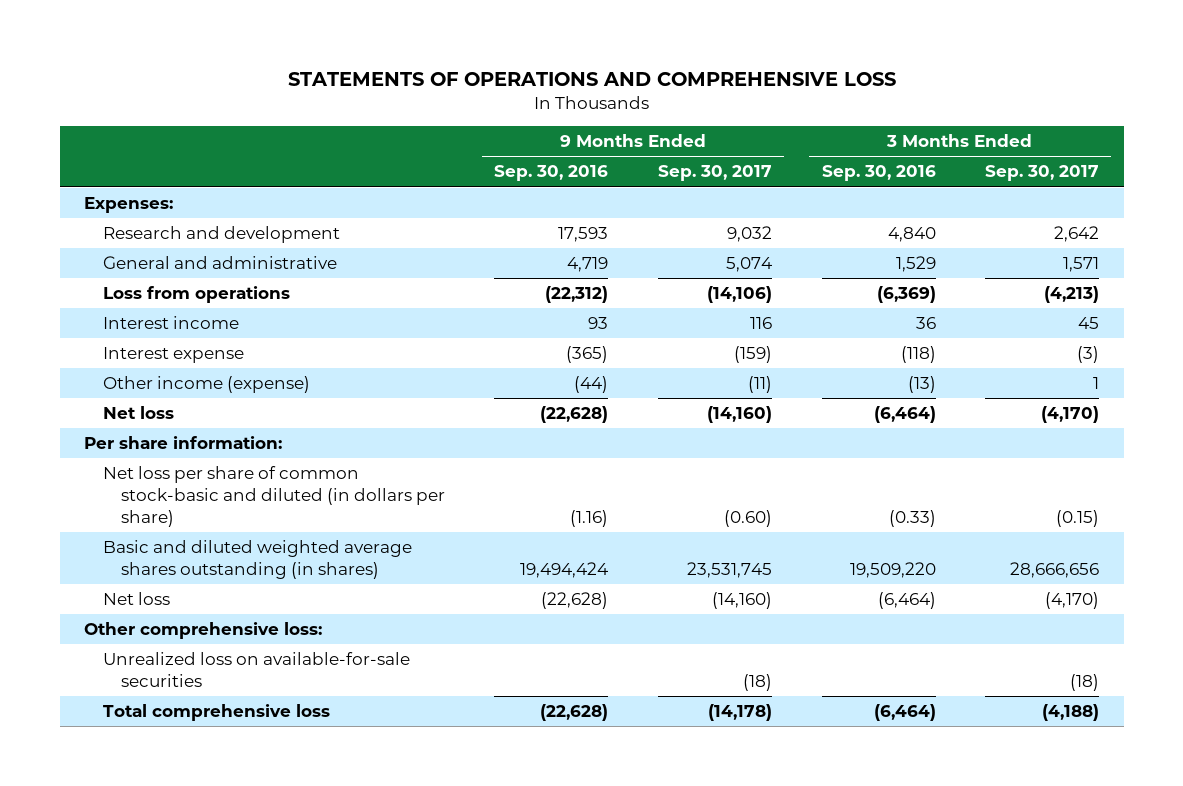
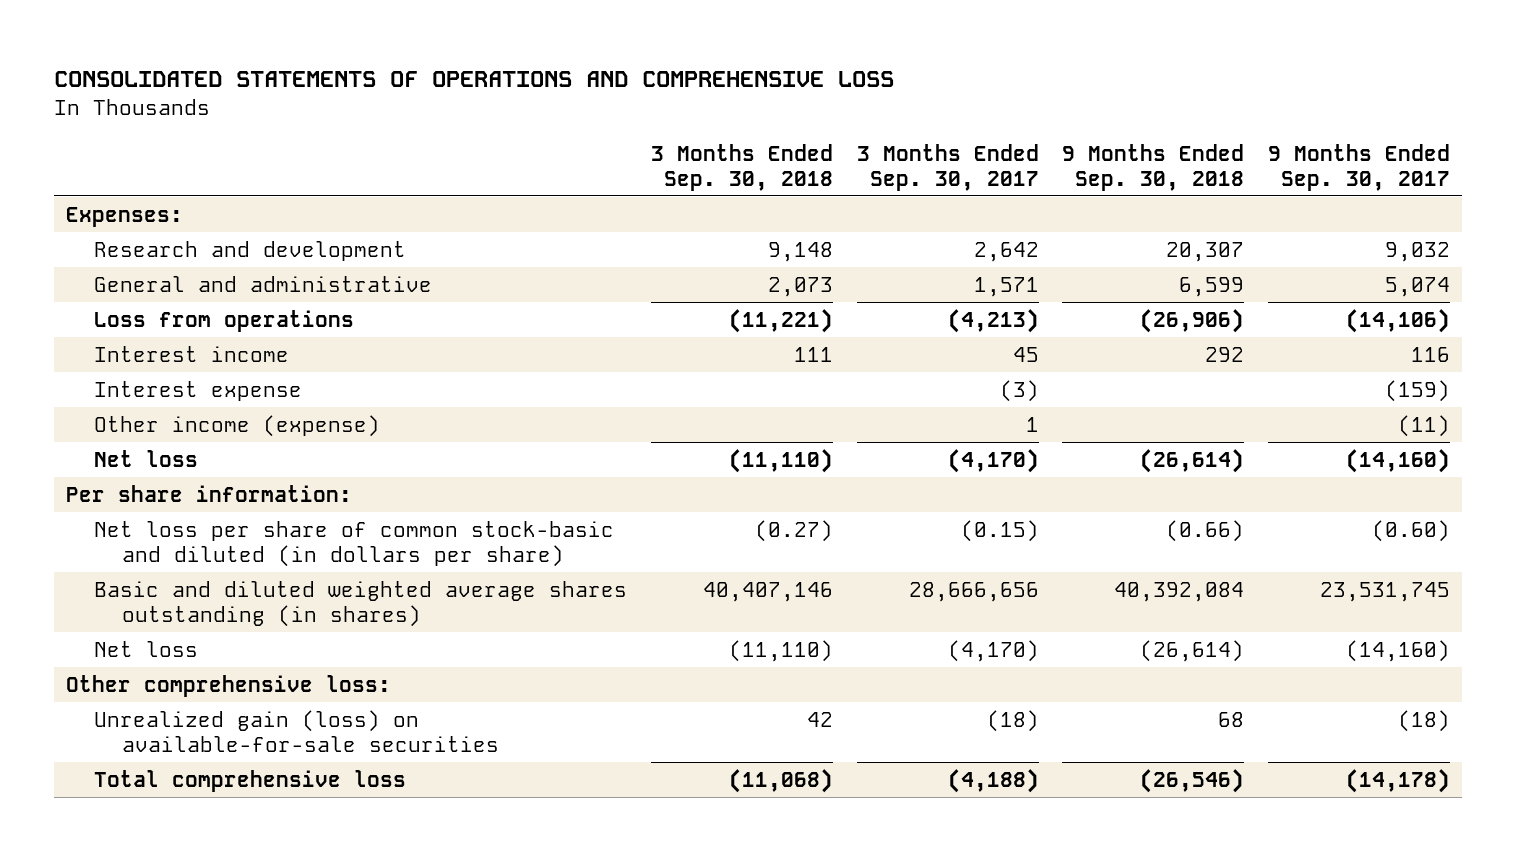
[287,71,896,86] STATEMENTS OF OPERATIONS AND COMPREHENSIVE LOSS -> [53,70,894,87] CONSOLIDATED STATEMENTS OF OPERATIONS AND COMPREHENSIVE LOSS
[494,165,609,182] Sep. 30, 2016 -> none
[821,165,936,182] Sep. 30, 2016 -> none
none -> [650,143,833,191] 3 Months Ended Sep. 30, 2018
none -> [1062,143,1245,191] 9 Months Ended Sep. 30, 2018
[102,652,410,687] Unrealized loss on available-for-sale securities -> [93,709,499,752] Unrealized gain (loss) on available-for-sale securities

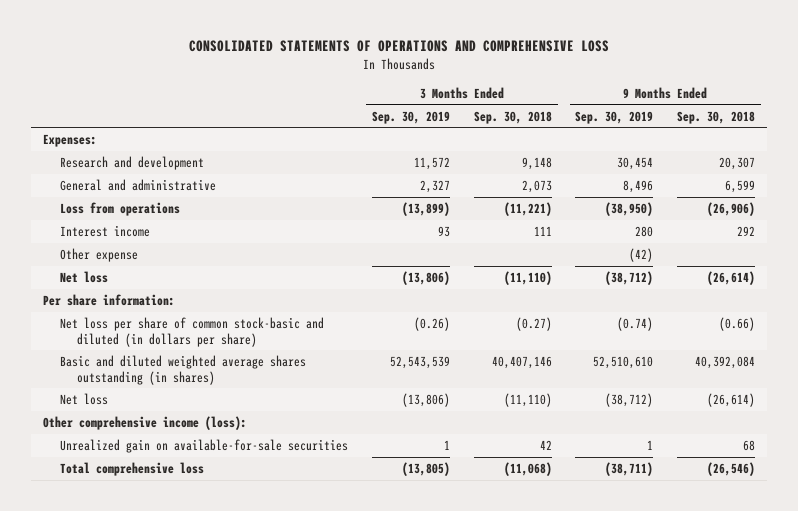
[856,143,1039,191] 3 Months Ended Sep. 30, 2017 -> none
[1268,143,1451,191] 9 Months Ended Sep. 30, 2017 -> none
none -> [371,110,450,124] Sep. 30, 2019
none -> [575,110,654,124] Sep. 30, 2019
[93,380,302,401] Interest expense -> none
[93,414,380,437] Other income (expense) -> [60,247,139,262] Other expense
[65,674,391,697] Other comprehensive loss: -> [42,415,247,430] Other comprehensive income (loss):
[93,709,499,752] Unrealized gain (loss) on available-for-sale securities -> [60,438,349,453] Unrealized gain on available-for-sale securities

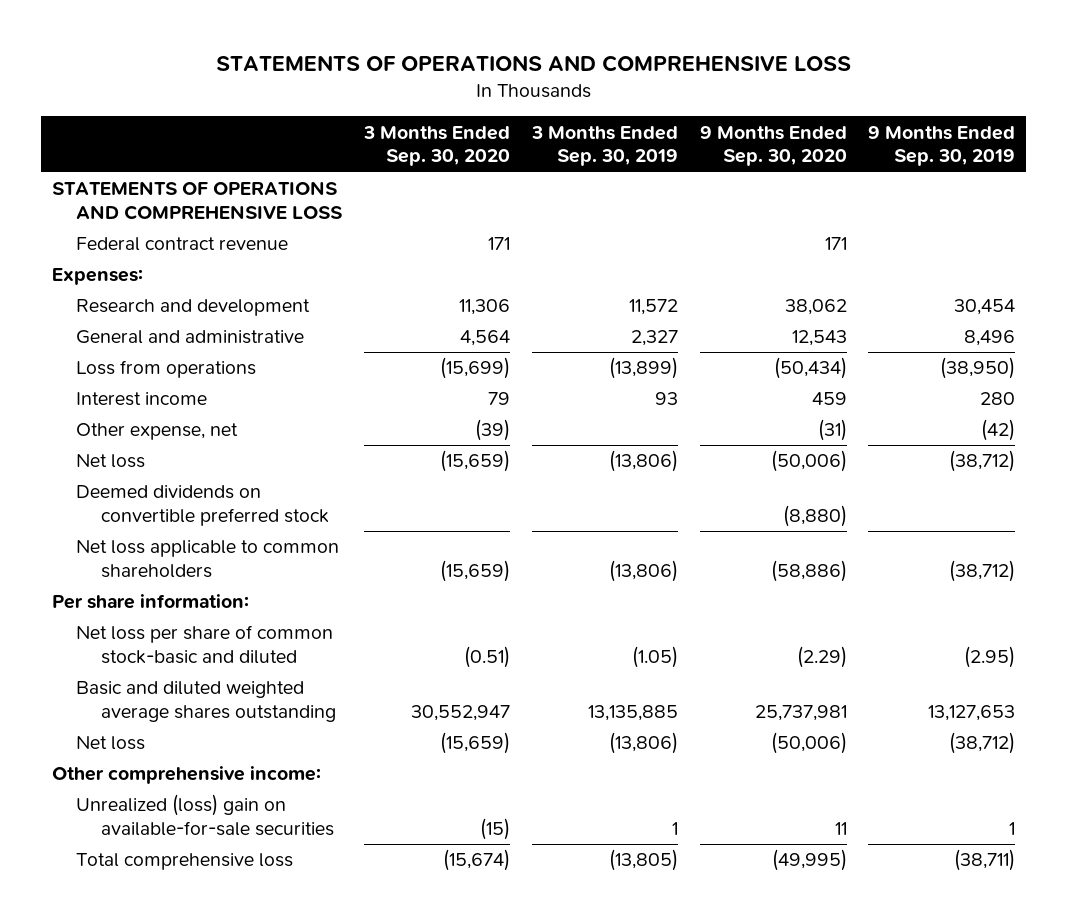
[189,40,610,53] CONSOLIDATED STATEMENTS OF OPERATIONS AND COMPREHENSIVE LOSS -> [215,55,851,73] STATEMENTS OF OPERATIONS AND COMPREHENSIVE LOSS
[473,110,552,124] Sep. 30, 2018 -> none
[677,110,756,124] Sep. 30, 2018 -> none
none -> [363,125,511,167] 3 Months Ended Sep. 30, 2020
none -> [699,125,847,167] 9 Months Ended Sep. 30, 2020
none -> [51,181,343,221] STATEMENTS OF OPERATIONS AND COMPREHENSIVE LOSS
none -> [76,237,289,252] Federal contract revenue
[60,247,139,262] Other expense -> [76,423,239,441] Other expense, net
none -> [76,485,329,527] Deemed dividends on convertible preferred stock
none -> [76,540,340,579] Net loss applicable to common shareholders
[60,316,325,347] Net loss per share of common stock-basic and diluted (in dollars per share) -> [76,625,334,665] Net loss per share of common stock-basic and diluted
[413,316,450,331] (0.26) -> [631,646,678,669] (1.05)
[617,316,654,331] (0.74) -> [964,646,1016,669] (2.95)
[60,354,307,385] Basic and diluted weighted average shares outstanding (in shares) -> [76,681,336,723] Basic and diluted weighted average shares outstanding
[389,355,450,369] 52,543,539 -> [587,705,678,722] 13,135,885
[593,355,654,369] 52,510,610 -> [928,705,1016,722] 13,127,653
[42,415,247,430] Other comprehensive income (loss): -> [51,766,321,785] Other comprehensive income:
[60,438,349,453] Unrealized gain on available-for-sale securities -> [76,794,334,837] Unrealized (loss) gain on available-for-sale securities

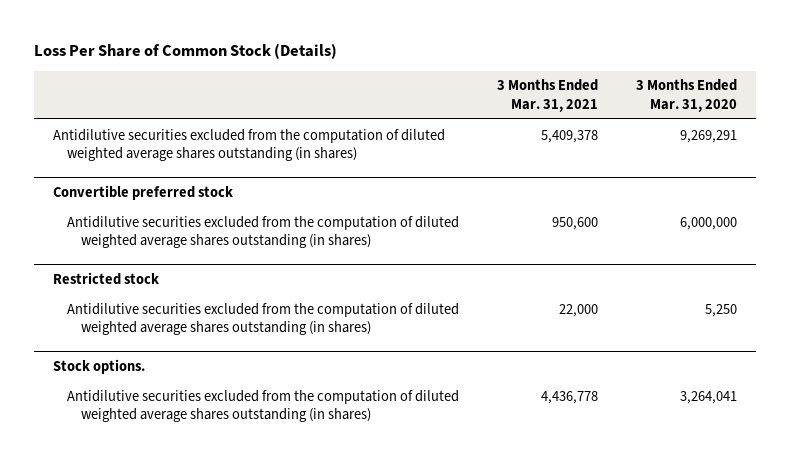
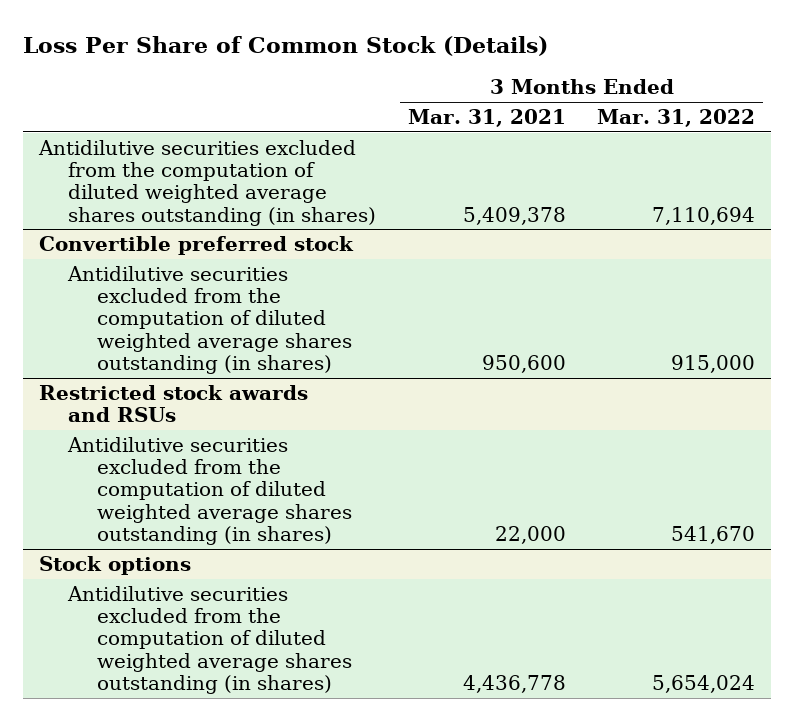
[635,79,737,113] 3 Months Ended Mar. 31, 2020 -> none
none -> [597,108,756,127] Mar. 31, 2022
[52,271,159,285] Restricted stock -> [38,384,308,423] Restricted stock awards and RSUs
[52,358,145,374] Stock options. -> [38,555,191,575] Stock options

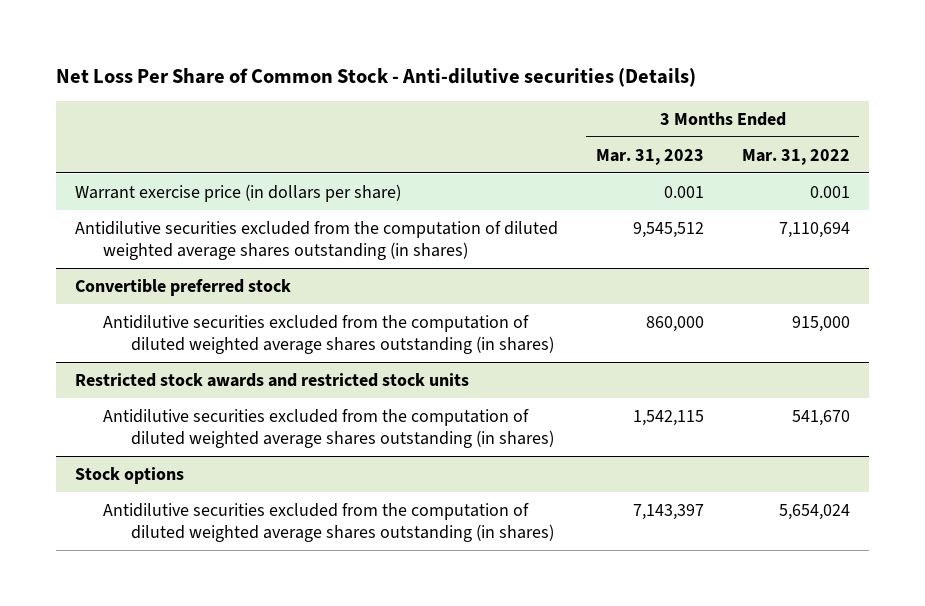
[23,36,549,57] Loss Per Share of Common Stock (Details) -> [55,68,696,88] Net Loss Per Share of Common Stock - Anti-dilutive securities (Details)
[407,108,566,127] Mar. 31, 2021 -> none
none -> [595,148,704,165] Mar. 31, 2023
none -> [74,183,401,202] Warrant exercise price (in dollars per share)
[38,384,308,423] Restricted stock awards and RSUs -> [74,372,469,387] Restricted stock awards and restricted stock units

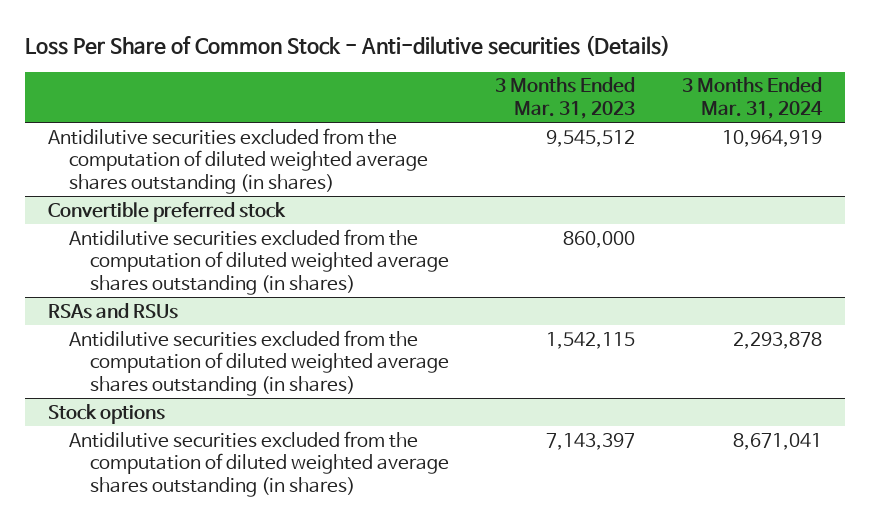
[55,68,696,88] Net Loss Per Share of Common Stock - Anti-dilutive securities (Details) -> [24,35,670,57] Loss Per Share of Common Stock - Anti-dilutive securities (Details)
[741,148,850,165] Mar. 31, 2022 -> none
none -> [681,77,823,119] 3 Months Ended Mar. 31, 2024
[74,183,401,202] Warrant exercise price (in dollars per share) -> none
[74,372,469,387] Restricted stock awards and restricted stock units -> none
none -> [48,302,179,319] RSAs and RSUs

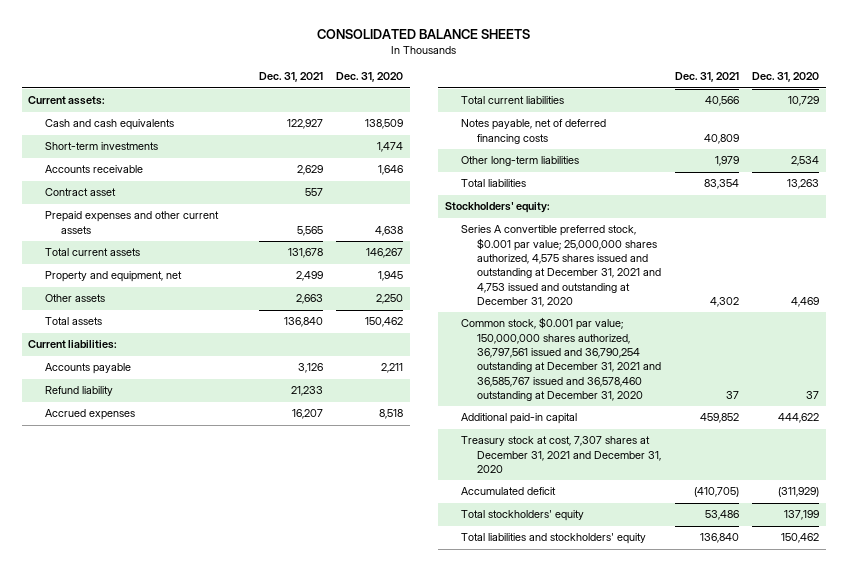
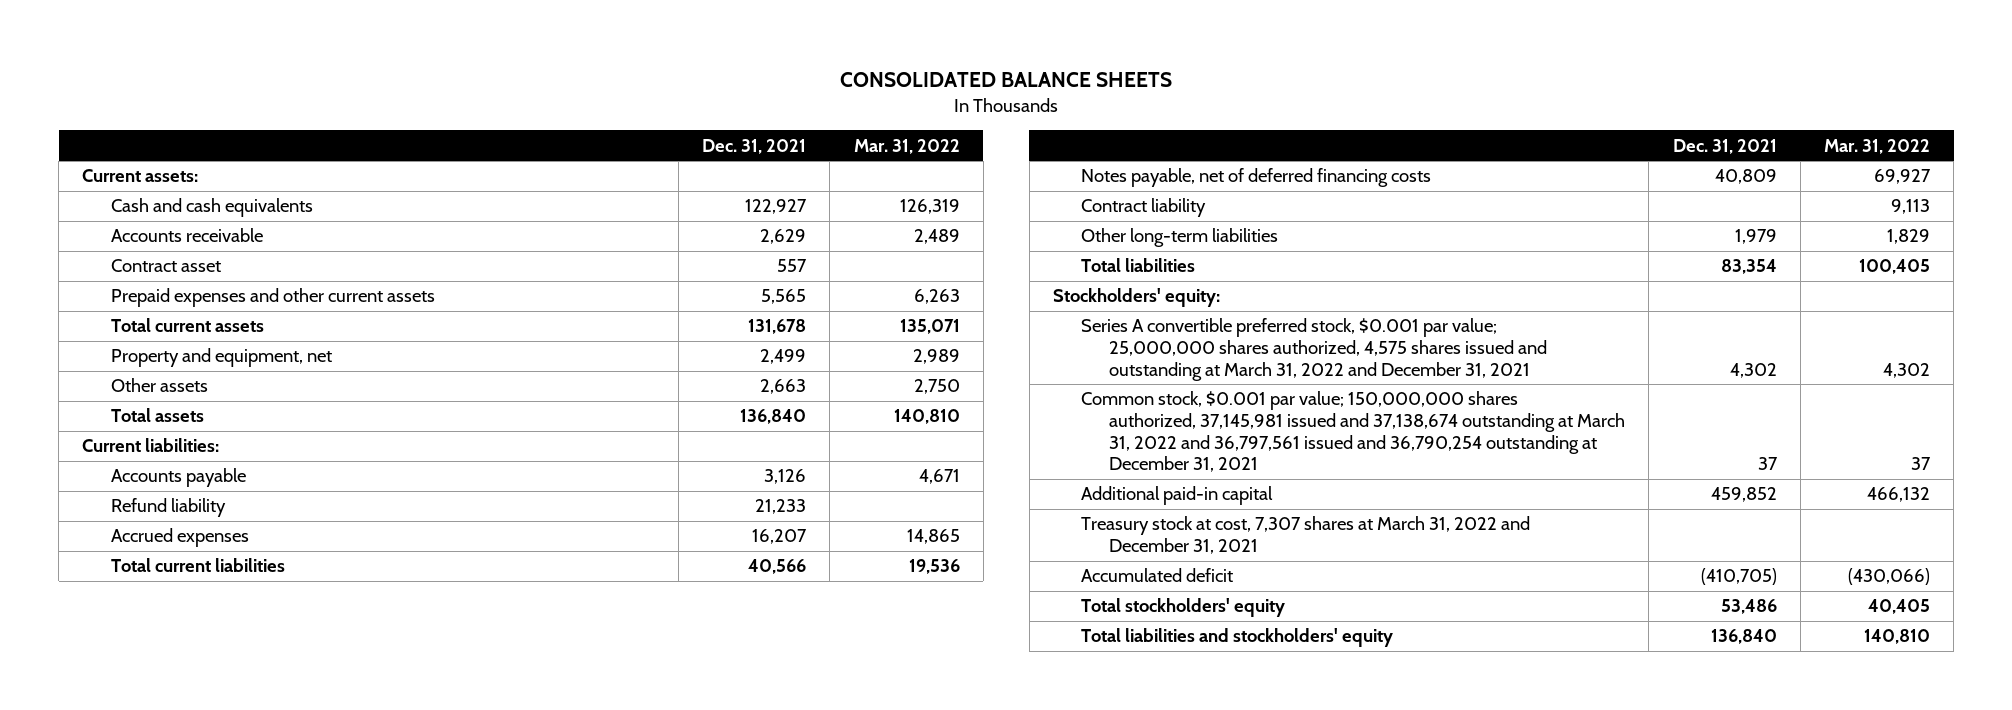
[336,72,404,83] Dec. 31, 2020 -> none
none -> [853,138,960,154] Mar. 31, 2022
[44,142,158,151] Short-term investments -> none
none -> [1080,198,1206,218] Contract liability
[460,225,662,308] Series A convertible preferred stock, $0.001 par value; 25,000,000 shares authorized, 4,575 shares issued and outstanding at December 31, 2021 and 4,753 issued and outstanding at December 31, 2020 -> [1080,318,1548,381] Series A convertible preferred stock, $0.001 par value; 25,000,000 shares authorized, 4,575 shares issued and outstanding at March 31, 2022 and December 31, 2021
[460,317,662,402] Common stock, $0.001 par value; 150,000,000 shares authorized, 36,797,561 issued and 36,790,254 outstanding at December 31, 2021 and 36,585,767 issued and 36,578,460 outstanding at December 31, 2020 -> [1080,391,1626,473] Common stock, $0.001 par value; 150,000,000 shares authorized, 37,145,981 issued and 37,138,674 outstanding at March 31, 2022 and 36,797,561 issued and 36,790,254 outstanding at December 31, 2021
[460,436,662,474] Treasury stock at cost, 7,307 shares at December 31, 2021 and December 31, 2020 -> [1080,516,1530,555] Treasury stock at cost, 7,307 shares at March 31, 2022 and December 31, 2021

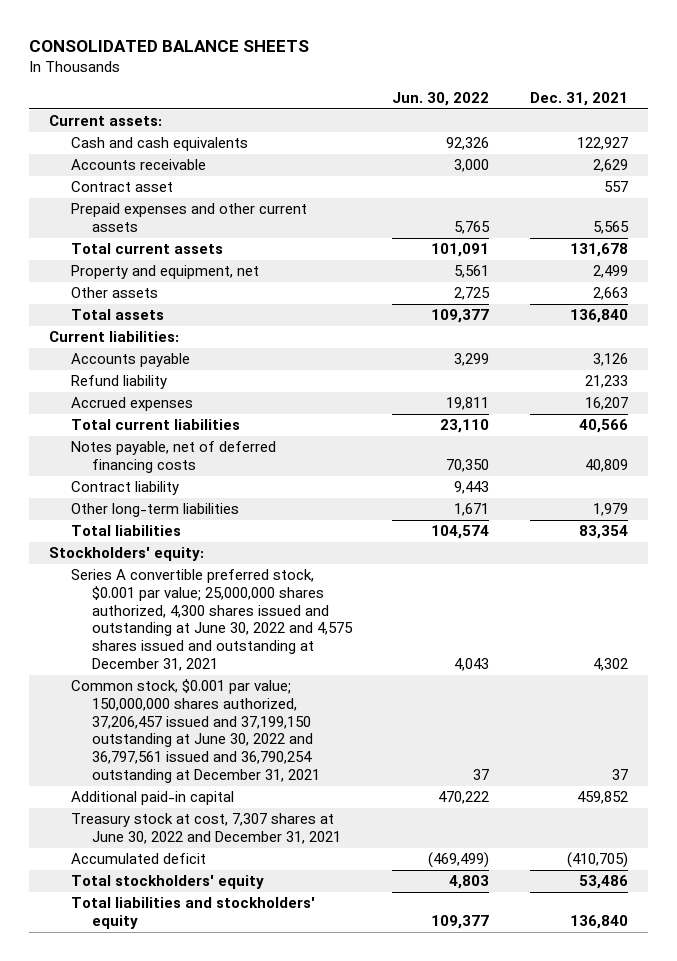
[853,138,960,154] Mar. 31, 2022 -> none
none -> [392,92,490,107] Jun. 30, 2022
[1080,318,1548,381] Series A convertible preferred stock, $0.001 par value; 25,000,000 shares authorized, 4,575 shares issued and outstanding at March 31, 2022 and December 31, 2021 -> [70,569,353,671] Series A convertible preferred stock, $0.001 par value; 25,000,000 shares authorized, 4,300 shares issued and outstanding at June 30, 2022 and 4,575 shares issued and outstanding at December 31, 2021
[1080,391,1626,473] Common stock, $0.001 par value; 150,000,000 shares authorized, 37,145,981 issued and 37,138,674 outstanding at March 31, 2022 and 36,797,561 issued and 36,790,254 outstanding at December 31, 2021 -> [70,679,320,783] Common stock, $0.001 par value; 150,000,000 shares authorized, 37,206,457 issued and 37,199,150 outstanding at June 30, 2022 and 36,797,561 issued and 36,790,254 outstanding at December 31, 2021
[1080,516,1530,555] Treasury stock at cost, 7,307 shares at March 31, 2022 and December 31, 2021 -> [70,813,341,845] Treasury stock at cost, 7,307 shares at June 30, 2022 and December 31, 2021

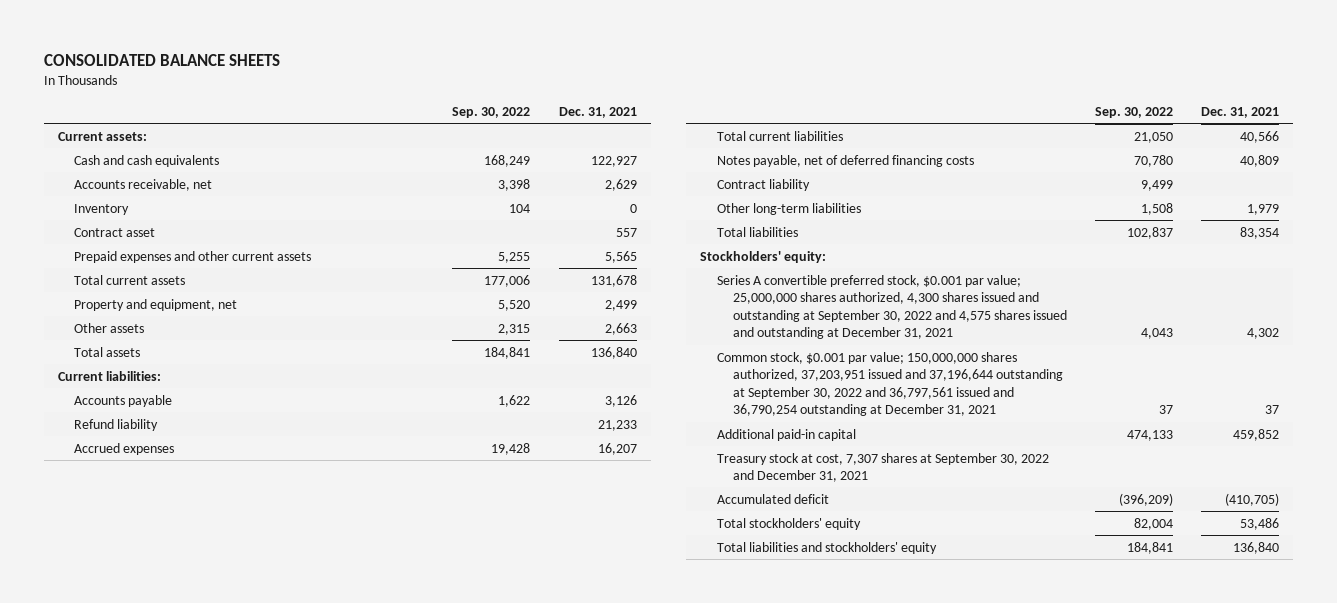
[392,92,490,107] Jun. 30, 2022 -> none
none -> [452,106,531,118] Sep. 30, 2022
[70,159,206,171] Accounts receivable -> [73,178,212,191] Accounts receivable, net
none -> [73,203,129,215] Inventory
[70,569,353,671] Series A convertible preferred stock, $0.001 par value; 25,000,000 shares authorized, 4,300 shares issued and outstanding at June 30, 2022 and 4,575 shares issued and outstanding at December 31, 2021 -> [716,274,1067,340] Series A convertible preferred stock, $0.001 par value; 25,000,000 shares authorized, 4,300 shares issued and outstanding at September 30, 2022 and 4,575 shares issued and outstanding at December 31, 2021
[70,679,320,783] Common stock, $0.001 par value; 150,000,000 shares authorized, 37,206,457 issued and 37,199,150 outstanding at June 30, 2022 and 36,797,561 issued and 36,790,254 outstanding at December 31, 2021 -> [716,351,1063,417] Common stock, $0.001 par value; 150,000,000 shares authorized, 37,203,951 issued and 37,196,644 outstanding at September 30, 2022 and 36,797,561 issued and 36,790,254 outstanding at December 31, 2021
[70,813,341,845] Treasury stock at cost, 7,307 shares at June 30, 2022 and December 31, 2021 -> [716,452,1049,483] Treasury stock at cost, 7,307 shares at September 30, 2022 and December 31, 2021

